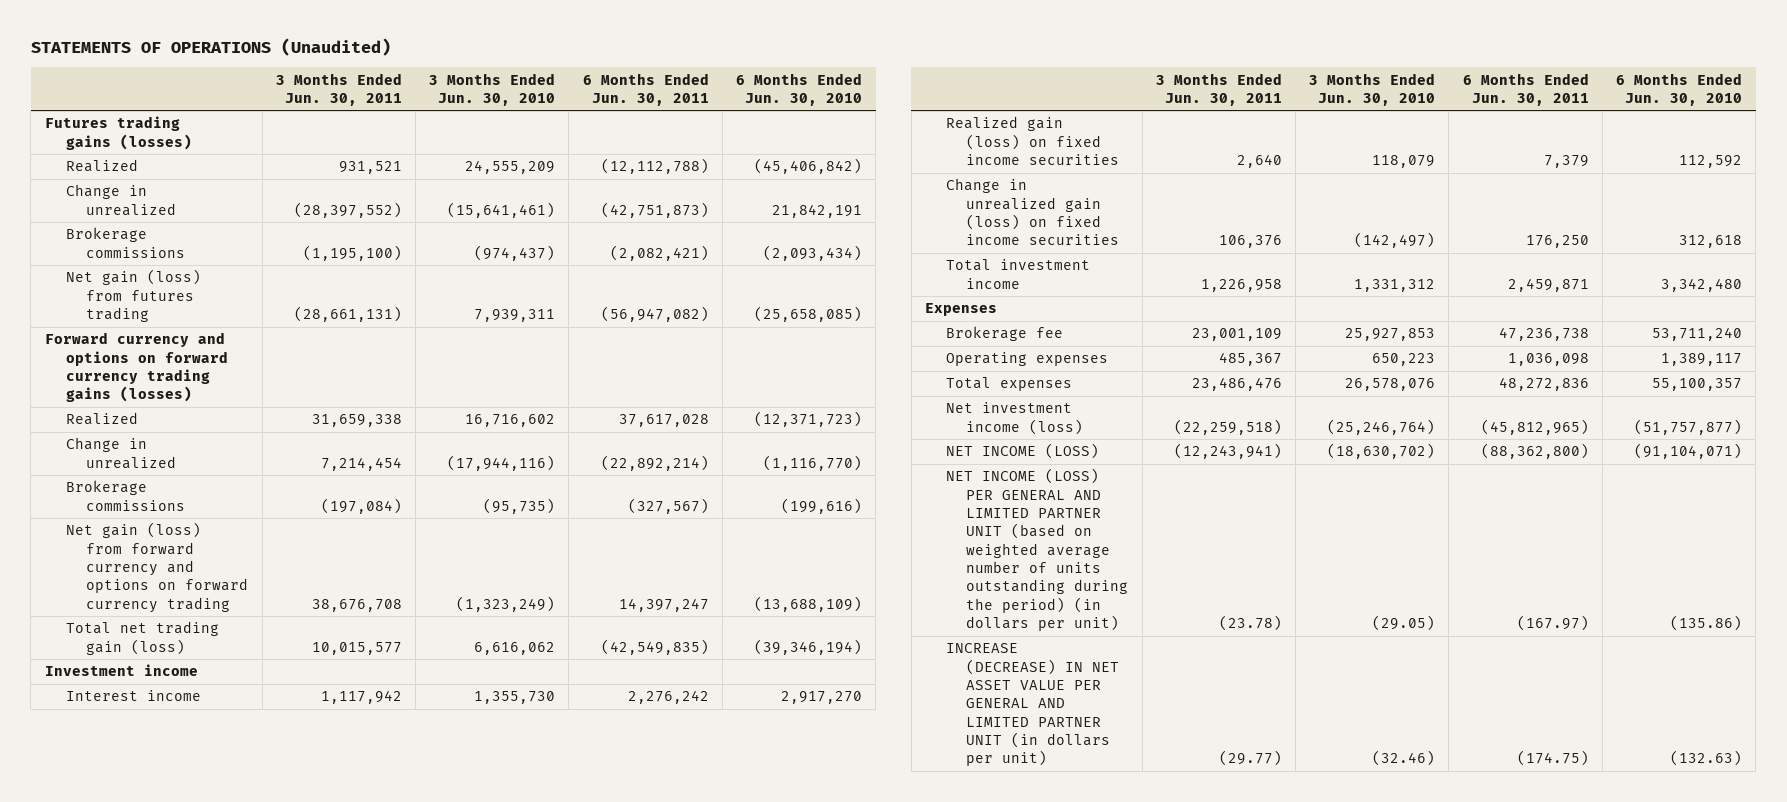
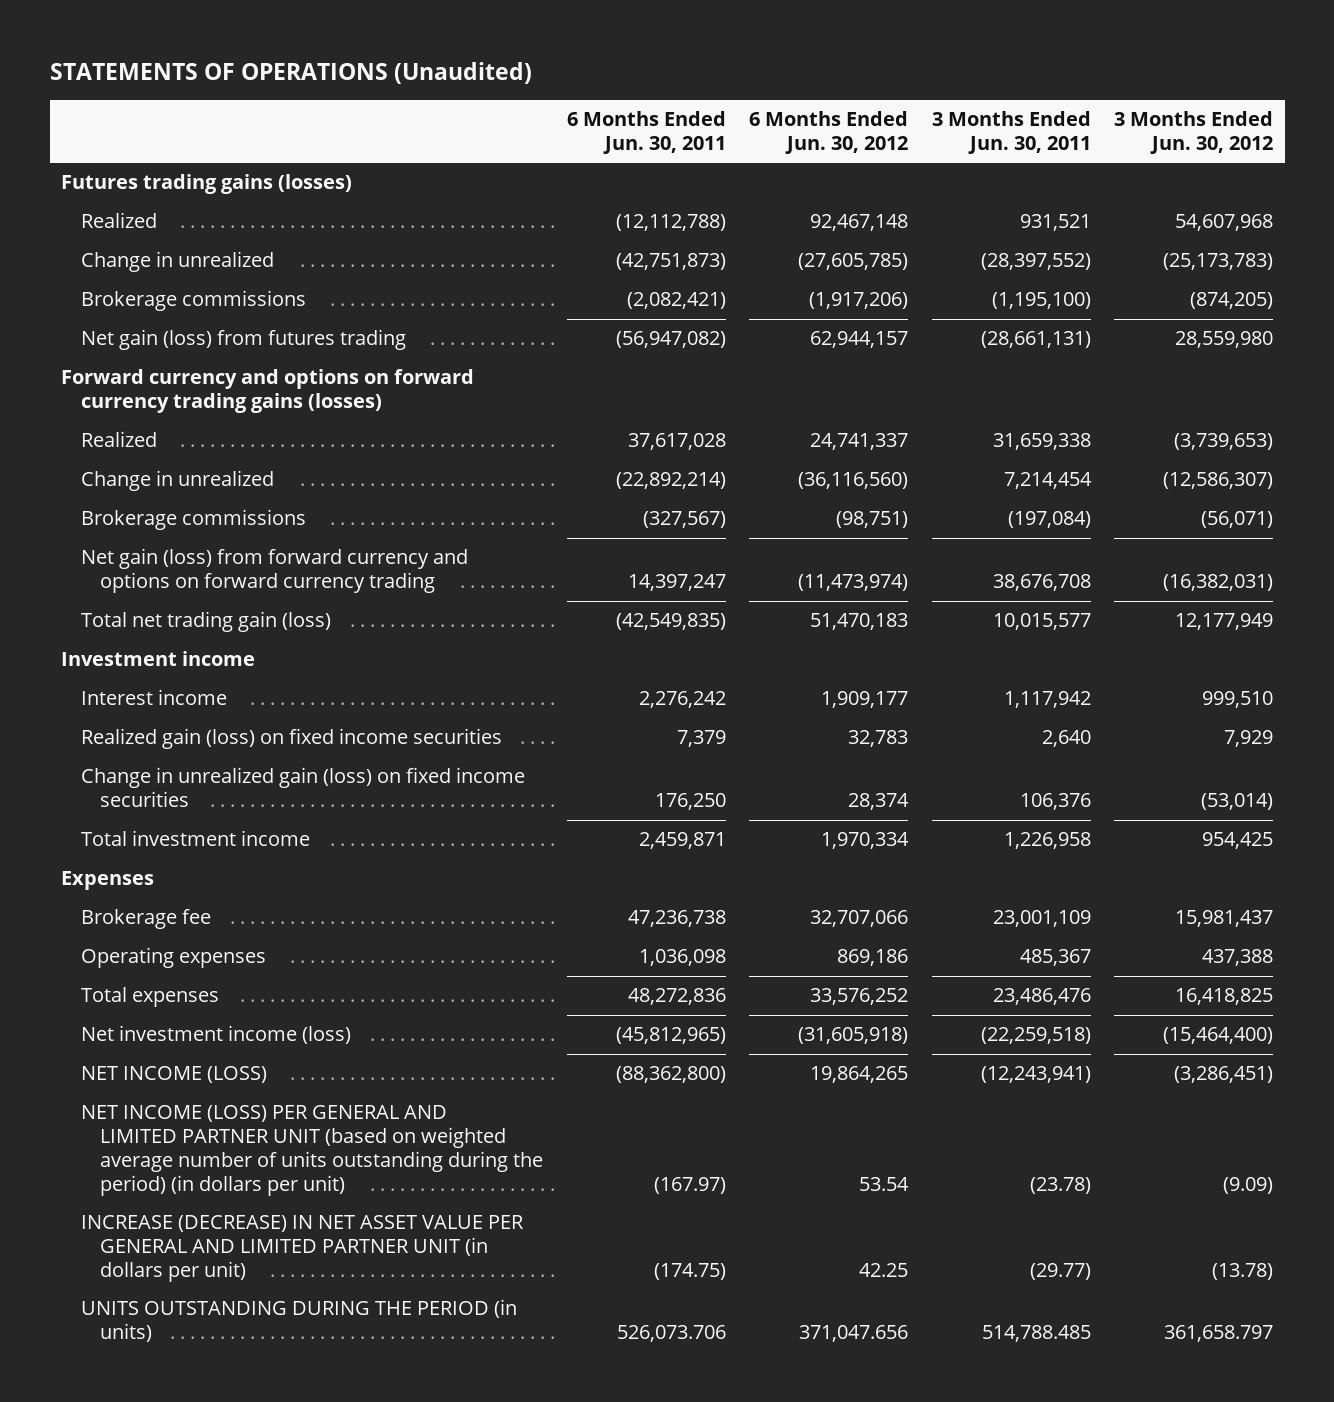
[429,72,556,106] 3 Months Ended Jun. 30, 2010 -> none
[735,72,862,106] 6 Months Ended Jun. 30, 2010 -> none
none -> [749,110,909,154] 6 Months Ended Jun. 30, 2012
none -> [1114,110,1274,154] 3 Months Ended Jun. 30, 2012
none -> [80,1299,517,1343] UNITS OUTSTANDING DURING THE PERIOD (in units)

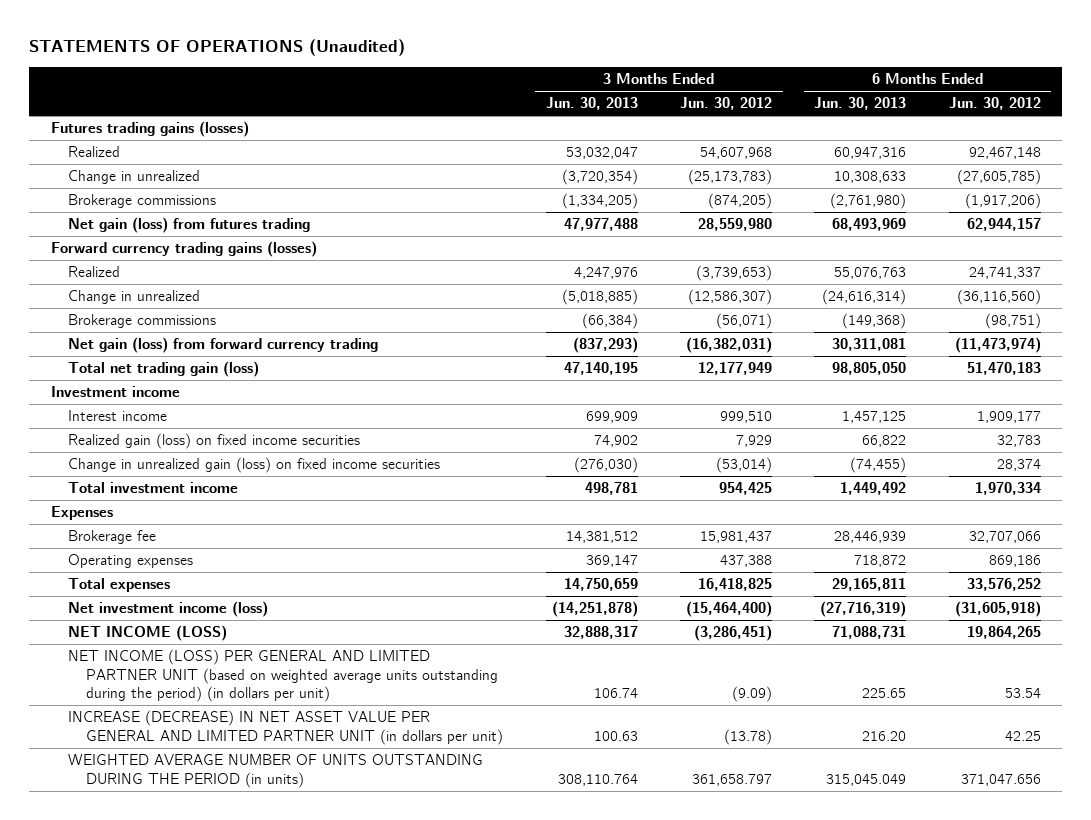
[566,110,726,154] 6 Months Ended Jun. 30, 2011 -> none
[931,110,1091,154] 3 Months Ended Jun. 30, 2011 -> none
none -> [545,97,638,111] Jun. 30, 2013
none -> [814,97,907,111] Jun. 30, 2013
[61,369,475,414] Forward currency and options on forward currency trading gains (losses) -> [50,241,317,258] Forward currency trading gains (losses)
[80,548,468,594] Net gain (loss) from forward currency and options on forward currency trading -> [68,337,379,354] Net gain (loss) from forward currency trading
[80,1105,544,1196] NET INCOME (LOSS) PER GENERAL AND LIMITED PARTNER UNIT (based on weighted average number of units outstanding during the period) (in dollars per unit) -> [68,649,499,703] NET INCOME (LOSS) PER GENERAL AND LIMITED PARTNER UNIT (based on weighted average units outstanding during the period) (in dollars per unit)
[80,1299,517,1343] UNITS OUTSTANDING DURING THE PERIOD (in units) -> [68,754,484,788] WEIGHTED AVERAGE NUMBER OF UNITS OUTSTANDING DURING THE PERIOD (in units)

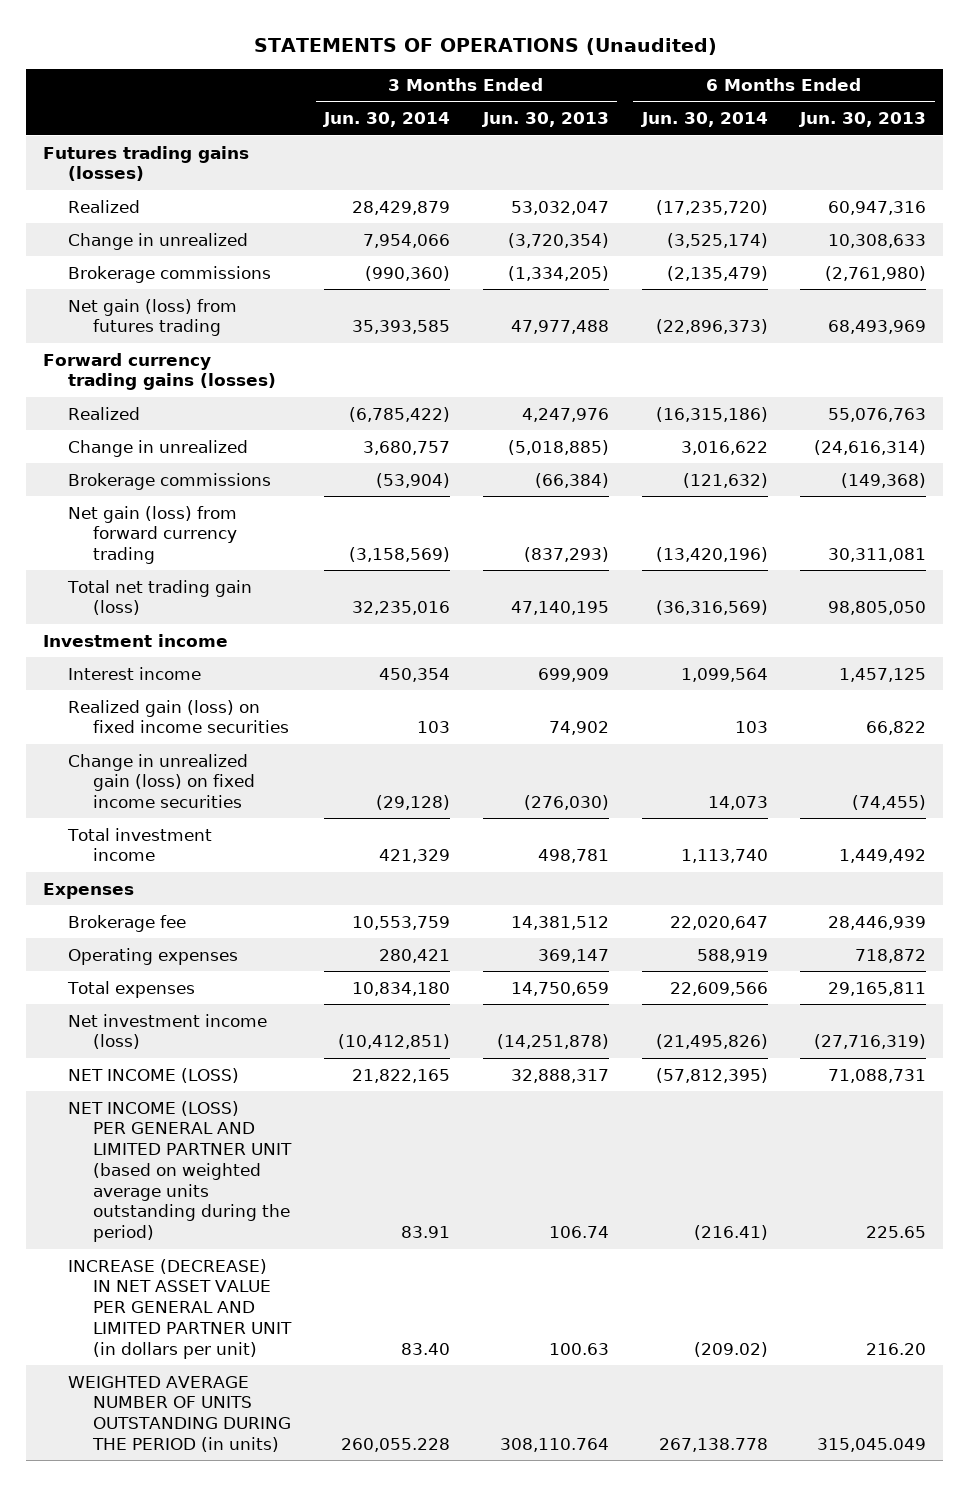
[680,97,773,111] Jun. 30, 2012 -> none
[948,97,1041,111] Jun. 30, 2012 -> none
none -> [322,112,450,128] Jun. 30, 2014
none -> [640,112,768,128] Jun. 30, 2014
[68,649,499,703] NET INCOME (LOSS) PER GENERAL AND LIMITED PARTNER UNIT (based on weighted average units outstanding during the period) (in dollars per unit) -> [67,1100,292,1243] NET INCOME (LOSS) PER GENERAL AND LIMITED PARTNER UNIT (based on weighted average units outstanding during the period)

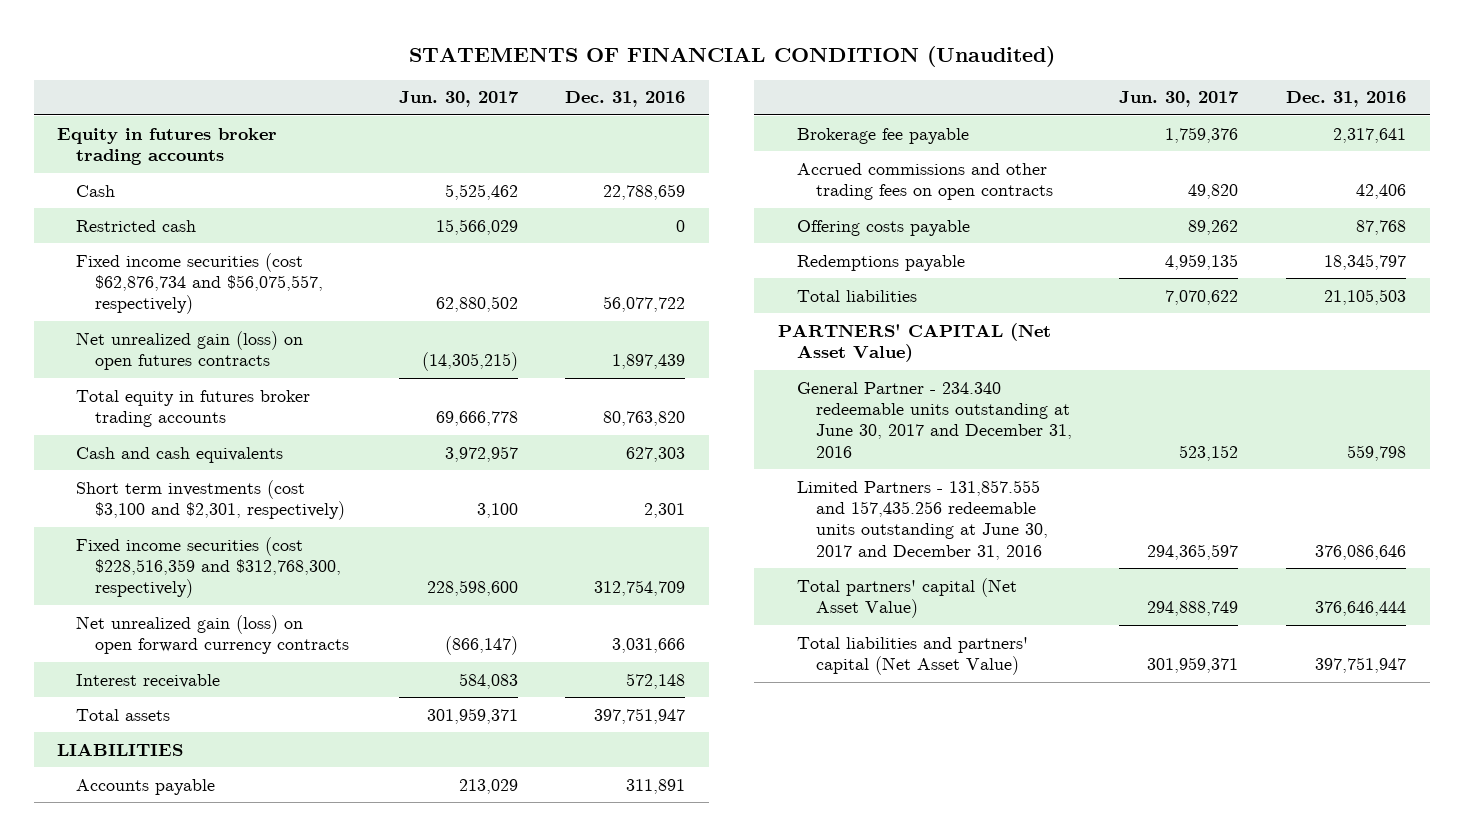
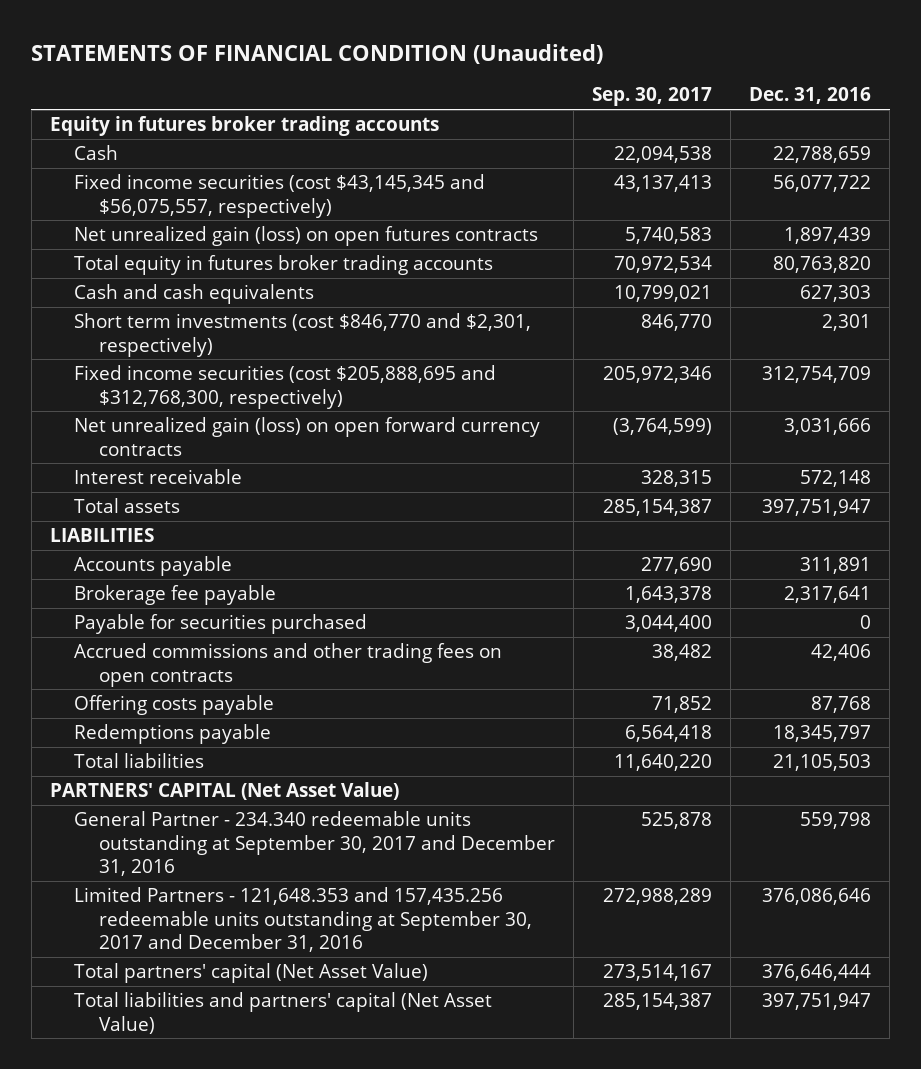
[398,91,519,108] Jun. 30, 2017 -> none
none -> [592,87,713,107] Sep. 30, 2017
[76,219,197,232] Restricted cash -> none
[76,252,324,315] Fixed income securities (cost $62,876,734 and $56,075,557, respectively) -> [74,174,486,218] Fixed income securities (cost $43,145,345 and $56,075,557, respectively)
[76,479,346,521] Short term investments (cost $3,100 and $2,301, respectively) -> [74,313,532,357] Short term investments (cost $846,770 and $2,301, respectively)
[76,536,342,599] Fixed income securities (cost $228,516,359 and $312,768,300, respectively) -> [74,365,497,409] Fixed income securities (cost $205,888,695 and $312,768,300, respectively)
none -> [74,614,368,635] Payable for securities purchased
[796,381,1072,458] General Partner - 234.340 redeemable units outstanding at June 30, 2017 and December 31, 2016 -> [74,811,555,876] General Partner - 234.340 redeemable units outstanding at September 30, 2017 and December 31, 2016
[796,479,1048,560] Limited Partners - 131,857.555 and 157,435.256 redeemable units outstanding at June 30, 2017 and December 31, 2016 -> [74,887,532,952] Limited Partners - 121,648.353 and 157,435.256 redeemable units outstanding at September 30, 2017 and December 31, 2016

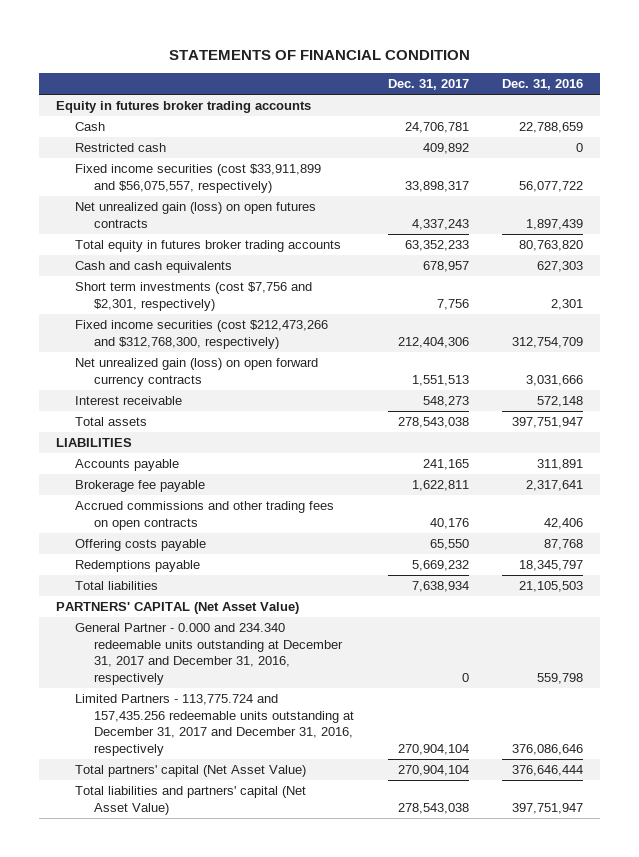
[31,43,604,64] STATEMENTS OF FINANCIAL CONDITION (Unaudited) -> [168,49,470,60] STATEMENTS OF FINANCIAL CONDITION
[592,87,713,107] Sep. 30, 2017 -> none
none -> [387,78,469,90] Dec. 31, 2017
none -> [75,143,167,153] Restricted cash
[74,174,486,218] Fixed income securities (cost $43,145,345 and $56,075,557, respectively) -> [75,164,322,193] Fixed income securities (cost $33,911,899 and $56,075,557, respectively)
[74,313,532,357] Short term investments (cost $846,770 and $2,301, respectively) -> [75,282,313,311] Short term investments (cost $7,756 and $2,301, respectively)
[74,365,497,409] Fixed income securities (cost $205,888,695 and $312,768,300, respectively) -> [75,320,329,349] Fixed income securities (cost $212,473,266 and $312,768,300, respectively)
[74,614,368,635] Payable for securities purchased -> none
[74,811,555,876] General Partner - 234.340 redeemable units outstanding at September 30, 2017 and December 31, 2016 -> [75,623,344,686] General Partner - 0.000 and 234.340 redeemable units outstanding at December 31, 2017 and December 31, 2016, respectively
[74,887,532,952] Limited Partners - 121,648.353 and 157,435.256 redeemable units outstanding at September 30, 2017 and December 31, 2016 -> [75,694,355,757] Limited Partners - 113,775.724 and 157,435.256 redeemable units outstanding at December 31, 2017 and December 31, 2016, respectively

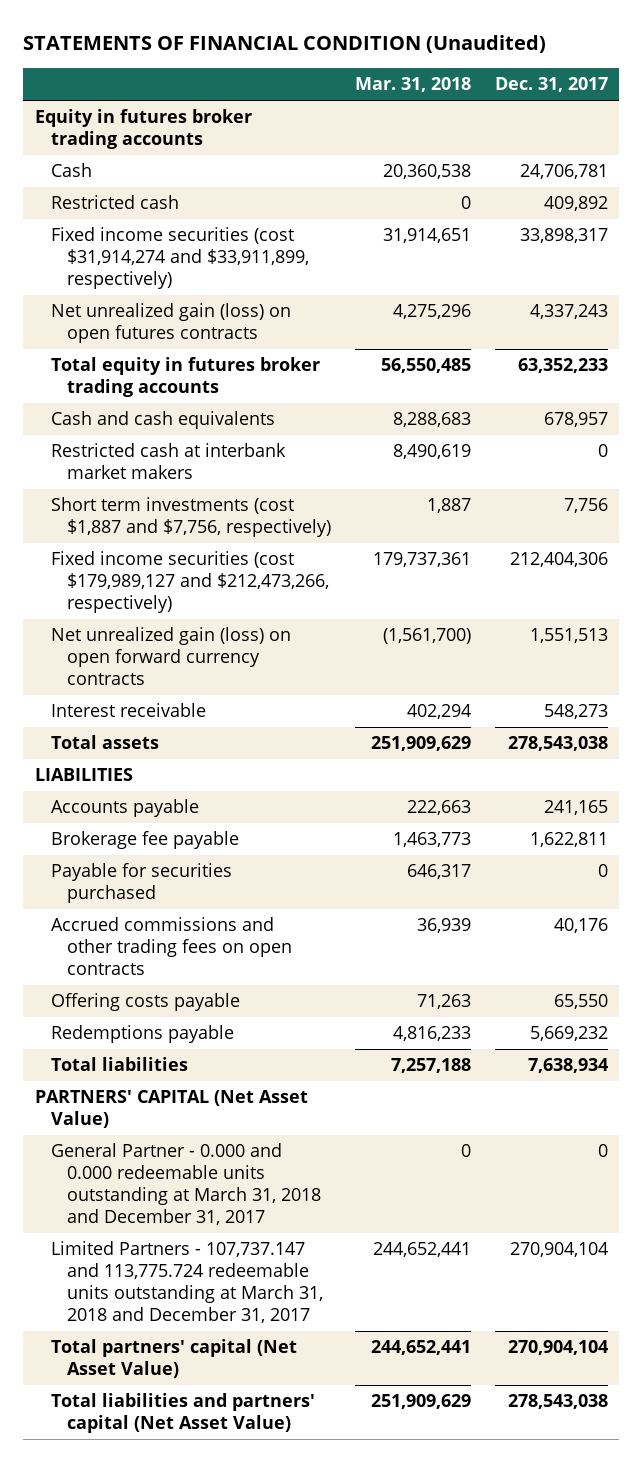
[168,49,470,60] STATEMENTS OF FINANCIAL CONDITION -> [23,35,547,54] STATEMENTS OF FINANCIAL CONDITION (Unaudited)
[502,78,584,90] Dec. 31, 2016 -> none
none -> [354,77,471,93] Mar. 31, 2018
[75,164,322,193] Fixed income securities (cost $33,911,899 and $56,075,557, respectively) -> [50,227,309,289] Fixed income securities (cost $31,914,274 and $33,911,899, respectively)
none -> [50,443,286,480] Restricted cash at interbank market makers
[75,282,313,311] Short term investments (cost $7,756 and $2,301, respectively) -> [50,497,331,538] Short term investments (cost $1,887 and $7,756, respectively)
[75,320,329,349] Fixed income securities (cost $212,473,266 and $312,768,300, respectively) -> [50,551,329,613] Fixed income securities (cost $179,989,127 and $212,473,266, respectively)
none -> [50,863,232,904] Payable for securities purchased
[75,623,344,686] General Partner - 0.000 and 234.340 redeemable units outstanding at December 31, 2017 and December 31, 2016, respectively -> [50,1143,321,1225] General Partner - 0.000 and 0.000 redeemable units outstanding at March 31, 2018 and December 31, 2017
[75,694,355,757] Limited Partners - 113,775.724 and 157,435.256 redeemable units outstanding at December 31, 2017 and December 31, 2016, respectively -> [50,1241,323,1323] Limited Partners - 107,737.147 and 113,775.724 redeemable units outstanding at March 31, 2018 and December 31, 2017

